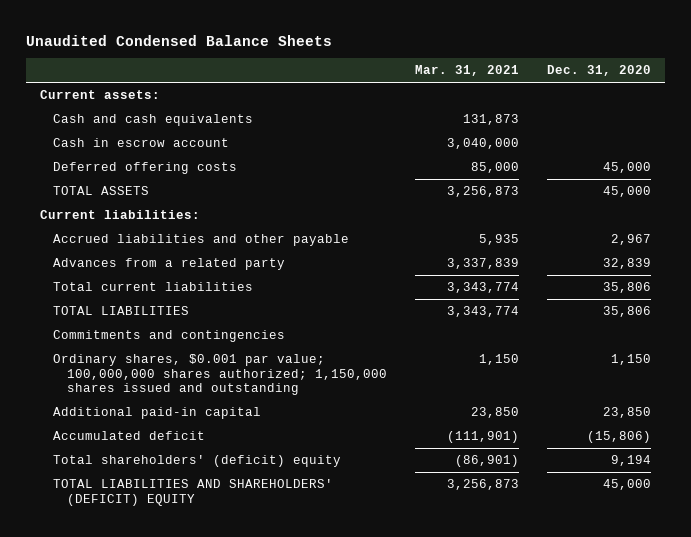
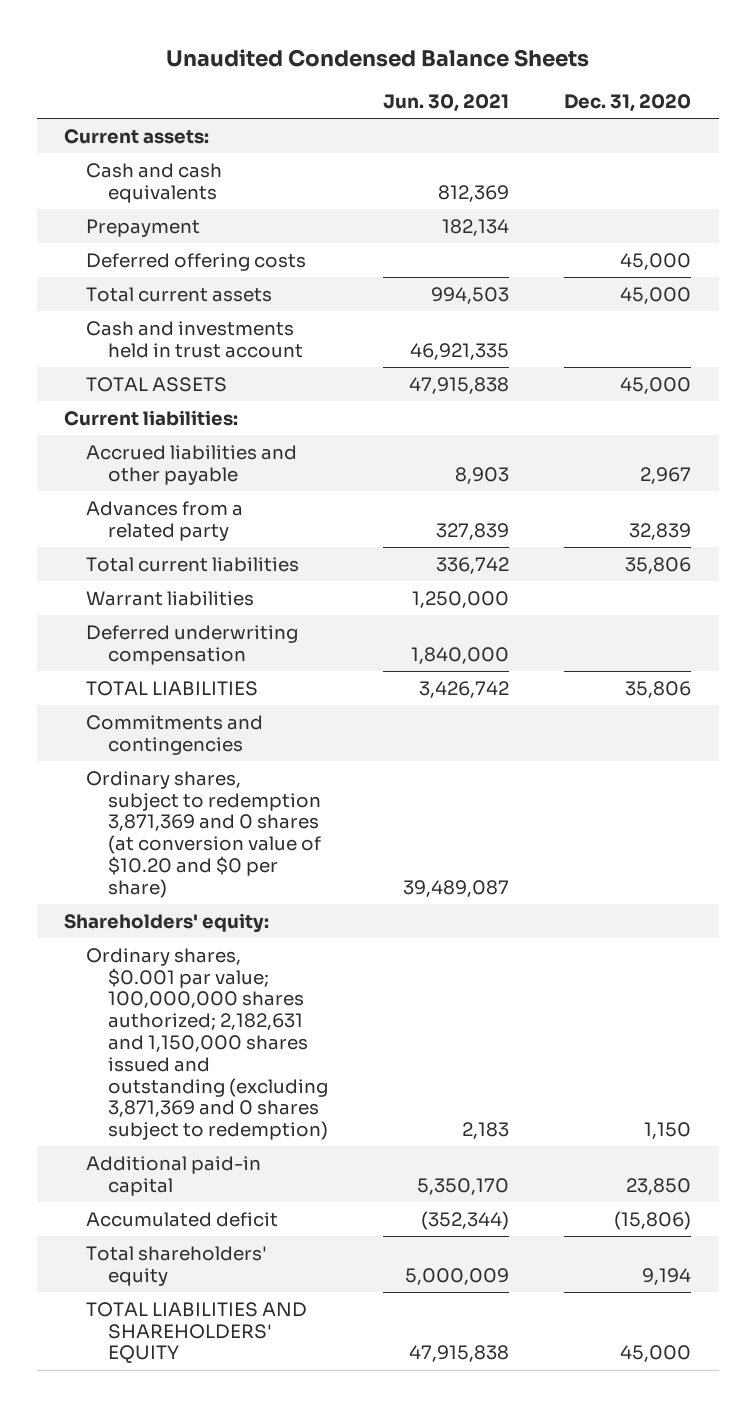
[414,65,519,77] Mar. 31, 2021 -> none
none -> [383,94,510,113] Jun. 30, 2021
[53,138,230,148] Cash in escrow account -> none
none -> [86,218,201,237] Prepayment
none -> [86,286,273,302] Total current assets
none -> [86,320,304,358] Cash and investments held in trust account
none -> [86,590,255,606] Warrant liabilities
none -> [86,624,299,665] Deferred underwriting compensation
none -> [86,770,322,898] Ordinary shares, subject to redemption 3,871,369 and 0 shares (at conversion value of $10.20 and $0 per share)
none -> [64,912,270,933] Shareholders' equity:
[53,354,387,396] Ordinary shares, $0.001 par value; 100,000,000 shares authorized; 1,150,000 shares issued and outstanding -> [86,947,329,1141] Ordinary shares, $0.001 par value; 100,000,000 shares authorized; 2,182,631 and 1,150,000 shares issued and outstanding (excluding 3,871,369 and 0 shares subject to redemption)
[53,455,342,468] Total shareholders' (deficit) equity -> [86,1245,268,1286] Total shareholders' equity
[53,479,334,506] TOTAL LIABILITIES AND SHAREHOLDERS' (DEFICIT) EQUITY -> [86,1301,308,1364] TOTAL LIABILITIES AND SHAREHOLDERS' EQUITY

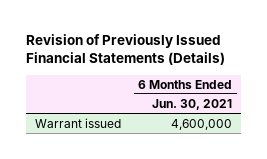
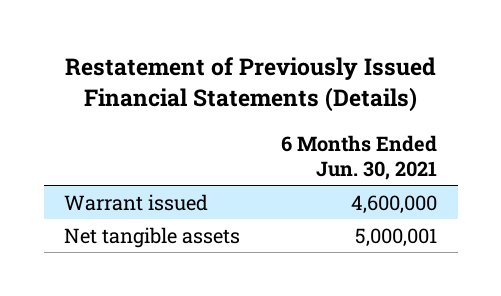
[26,33,226,66] Revision of Previously Issued Financial Statements (Details) -> [64,56,436,113] Restatement of Previously Issued Financial Statements (Details)
none -> [64,226,241,248] Net tangible assets

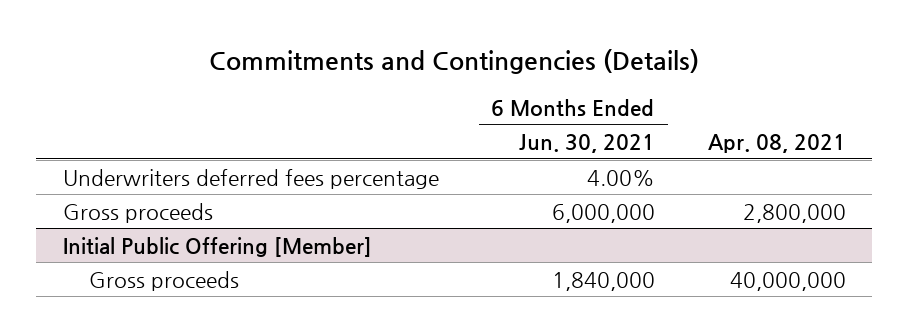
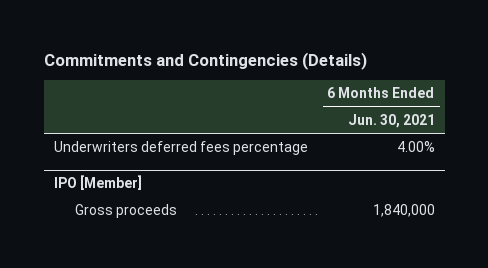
[707,134,846,154] Apr. 08, 2021 -> none
[62,202,213,223] Gross proceeds -> none
[62,236,372,257] Initial Public Offering [Member] -> [53,175,142,191] IPO [Member]

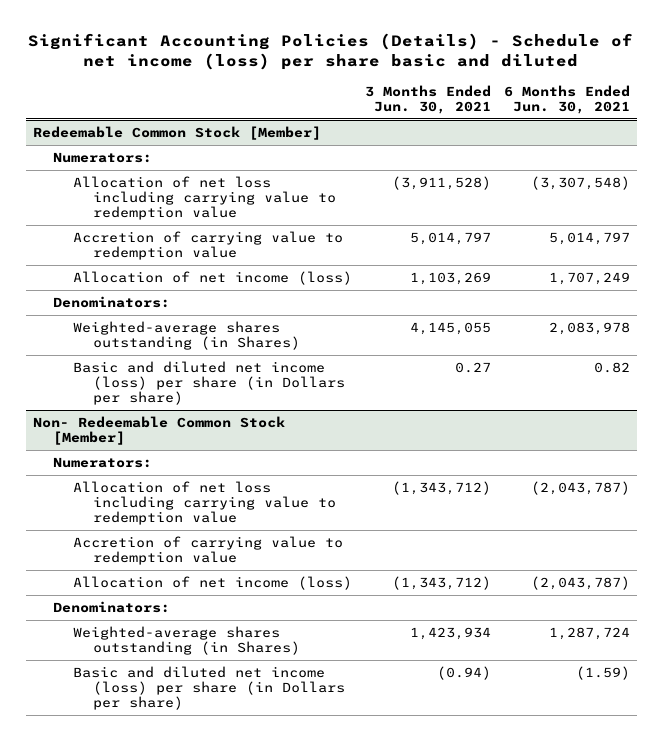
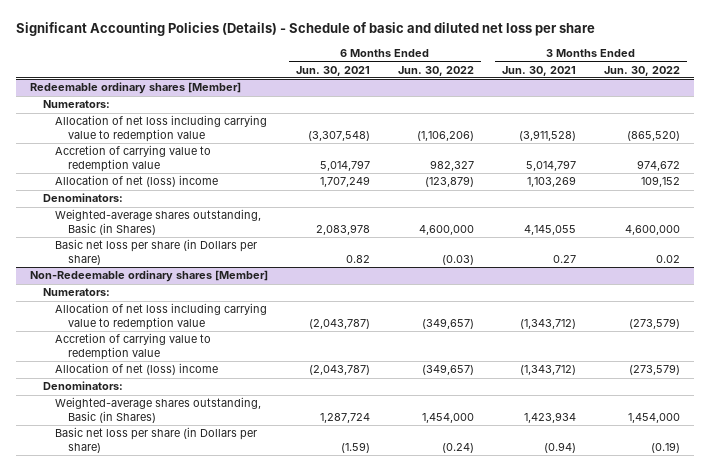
[28,32,634,71] Significant Accounting Policies (Details) - Schedule of net income (loss) per share basic and diluted -> [15,22,595,37] Significant Accounting Policies (Details) - Schedule of basic and diluted net loss per share
none -> [397,65,474,76] Jun. 30, 2022
none -> [603,65,680,76] Jun. 30, 2022
[32,126,321,141] Redeemable Common Stock [Member] -> none
none -> [29,82,241,95] Redeemable ordinary shares [Member]
[72,271,352,286] Allocation of net income (loss) -> [55,175,219,188] Allocation of net (loss) income
[32,416,285,446] Non- Redeemable Common Stock [Member] -> none
[72,321,300,351] Weighted-average shares outstanding (in Shares) -> [55,209,262,235] Weighted-average shares outstanding, Basic (in Shares)
[72,361,345,406] Basic and diluted net income (loss) per share (in Dollars per share) -> [55,239,258,265] Basic net loss per share (in Dollars per share)
none -> [29,270,268,283] Non-Redeemable ordinary shares [Member]
[72,576,352,591] Allocation of net income (loss) -> [55,363,219,376] Allocation of net (loss) income
[72,626,300,656] Weighted-average shares outstanding (in Shares) -> [55,397,262,423] Weighted-average shares outstanding, Basic (in Shares)
[72,666,345,711] Basic and diluted net income (loss) per share (in Dollars per share) -> [55,427,258,453] Basic net loss per share (in Dollars per share)

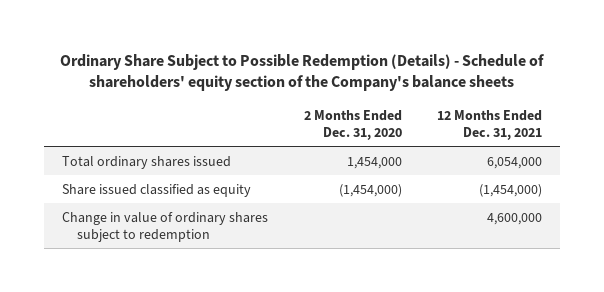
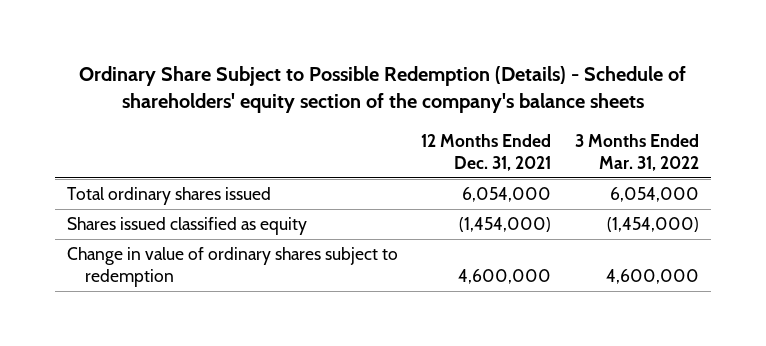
[60,53,545,92] Ordinary Share Subject to Possible Redemption (Details) - Schedule of shareholders' equity section of the Company's balance sheets -> [78,66,686,114] Ordinary Share Subject to Possible Redemption (Details) - Schedule of shareholders' equity section of the company's balance sheets
[303,109,402,140] 2 Months Ended Dec. 31, 2020 -> none
none -> [575,133,700,171] 3 Months Ended Mar. 31, 2022
[61,183,251,197] Share issued classified as equity -> [66,217,307,236] Shares issued classified as equity

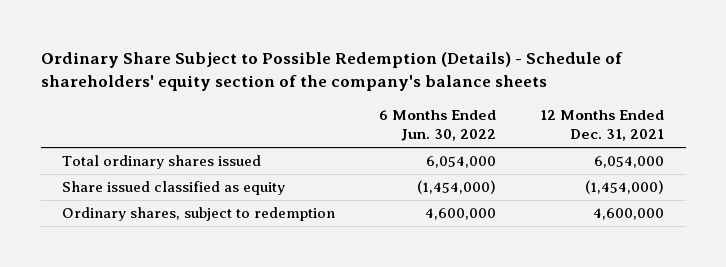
[575,133,700,171] 3 Months Ended Mar. 31, 2022 -> none
none -> [379,109,497,142] 6 Months Ended Jun. 30, 2022
[66,217,307,236] Shares issued classified as equity -> [62,181,286,196] Share issued classified as equity
[66,247,398,287] Change in value of ordinary shares subject to redemption -> [62,207,336,222] Ordinary shares, subject to redemption

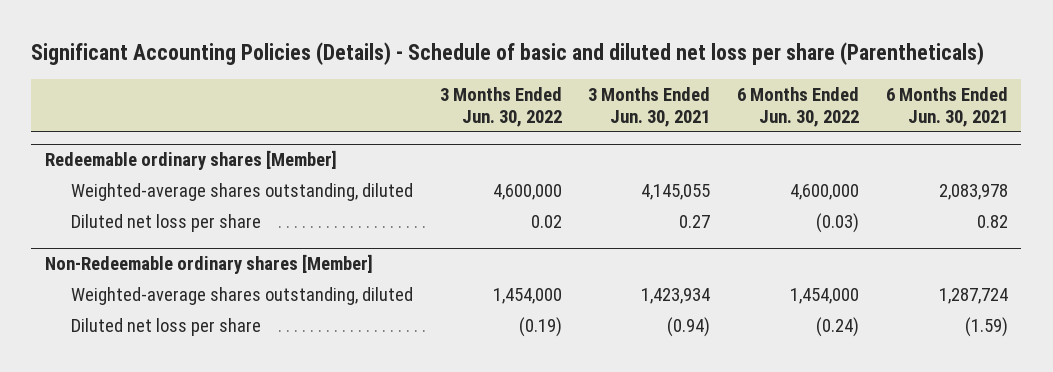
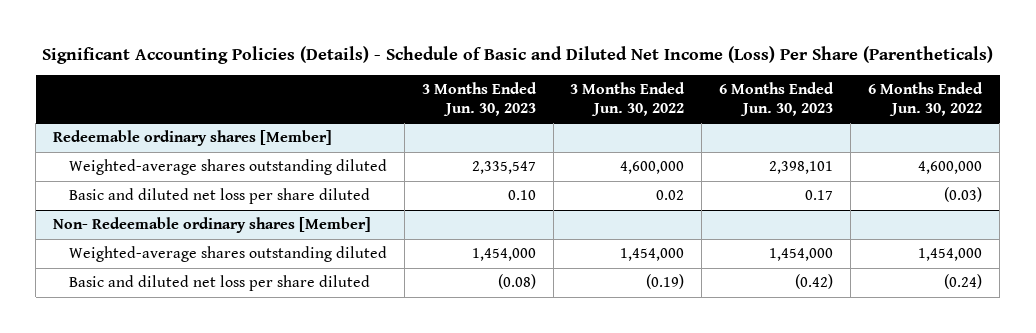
[31,42,985,66] Significant Accounting Policies (Details) - Schedule of basic and diluted net loss per share (Parentheticals) -> [41,45,993,64] Significant Accounting Policies (Details) - Schedule of Basic and Diluted Net Income (Loss) Per Share (Parentheticals)
[588,86,711,127] 3 Months Ended Jun. 30, 2021 -> none
[885,86,1008,127] 6 Months Ended Jun. 30, 2021 -> none
none -> [421,82,537,116] 3 Months Ended Jun. 30, 2023
none -> [719,82,835,116] 6 Months Ended Jun. 30, 2023
[70,182,413,201] Weighted-average shares outstanding, diluted -> [68,159,387,176] Weighted-average shares outstanding diluted
[70,213,261,232] Diluted net loss per share -> [68,188,370,205] Basic and diluted net loss per share diluted
[44,254,373,275] Non-Redeemable ordinary shares [Member] -> [53,217,372,234] Non- Redeemable ordinary shares [Member]
[70,286,413,305] Weighted-average shares outstanding, diluted -> [68,246,387,263] Weighted-average shares outstanding diluted
[70,317,261,336] Diluted net loss per share -> [68,275,370,292] Basic and diluted net loss per share diluted

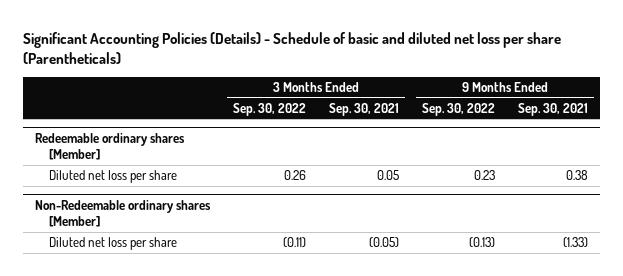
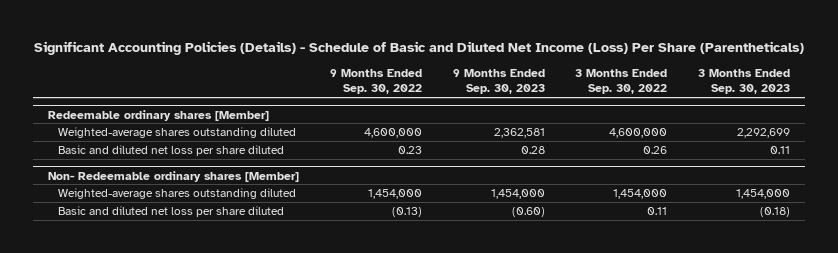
[23,31,562,64] Significant Accounting Policies (Details) - Schedule of basic and diluted net loss per share (Parentheticals) -> [34,41,805,56] Significant Accounting Policies (Details) - Schedule of Basic and Diluted Net Income (Loss) Per Share (Parentheticals)
[328,102,399,116] Sep. 30, 2021 -> none
[518,102,589,116] Sep. 30, 2021 -> none
none -> [452,69,545,95] 9 Months Ended Sep. 30, 2023
none -> [697,69,790,95] 3 Months Ended Sep. 30, 2023
none -> [57,127,296,139] Weighted-average shares outstanding diluted
[48,170,177,184] Diluted net loss per share -> [57,145,284,157] Basic and diluted net loss per share diluted
[34,199,211,228] Non-Redeemable ordinary shares [Member] -> [48,170,300,182] Non- Redeemable ordinary shares [Member]
none -> [57,188,296,200] Weighted-average shares outstanding diluted
[48,237,177,251] Diluted net loss per share -> [57,206,284,218] Basic and diluted net loss per share diluted
[282,237,306,248] (0.11) -> [647,207,668,216] 0.11

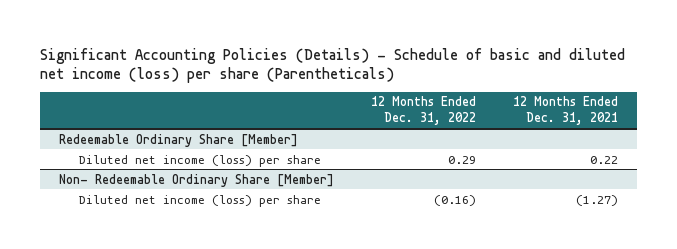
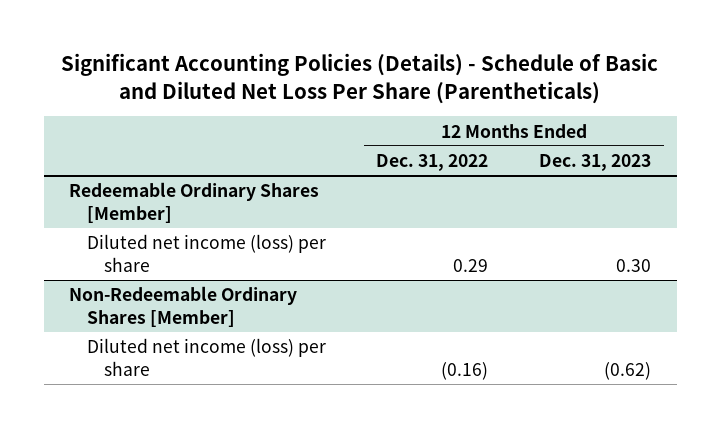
[40,47,626,84] Significant Accounting Policies (Details) - Schedule of basic and diluted net income (loss) per share (Parentheticals) -> [61,53,659,104] Significant Accounting Policies (Details) - Schedule of Basic and Diluted Net Loss Per Share (Parentheticals)
[513,96,619,126] 12 Months Ended Dec. 31, 2021 -> none
none -> [539,154,652,172] Dec. 31, 2023
[58,133,298,147] Redeemable Ordinary Share [Member] -> [69,182,320,224] Redeemable Ordinary Shares [Member]
[58,173,334,187] Non- Redeemable Ordinary Share [Member] -> [69,286,298,328] Non-Redeemable Ordinary Shares [Member]

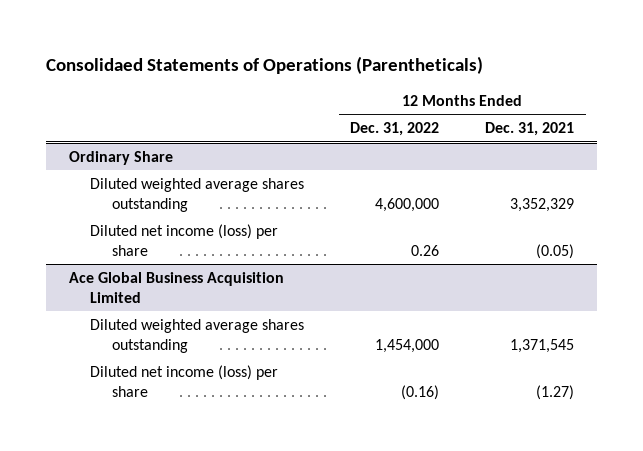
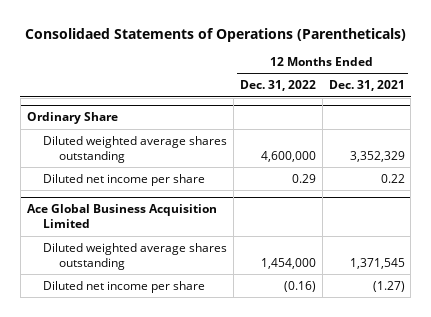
[90,223,279,256] Diluted net income (loss) per share -> [42,173,205,186] Diluted net income per share
[411,244,440,256] 0.26 -> [291,173,316,183] 0.29
[536,243,575,259] (0.05) -> [380,173,405,183] 0.22
[90,364,279,397] Diluted net income (loss) per share -> [42,280,205,293] Diluted net income per share

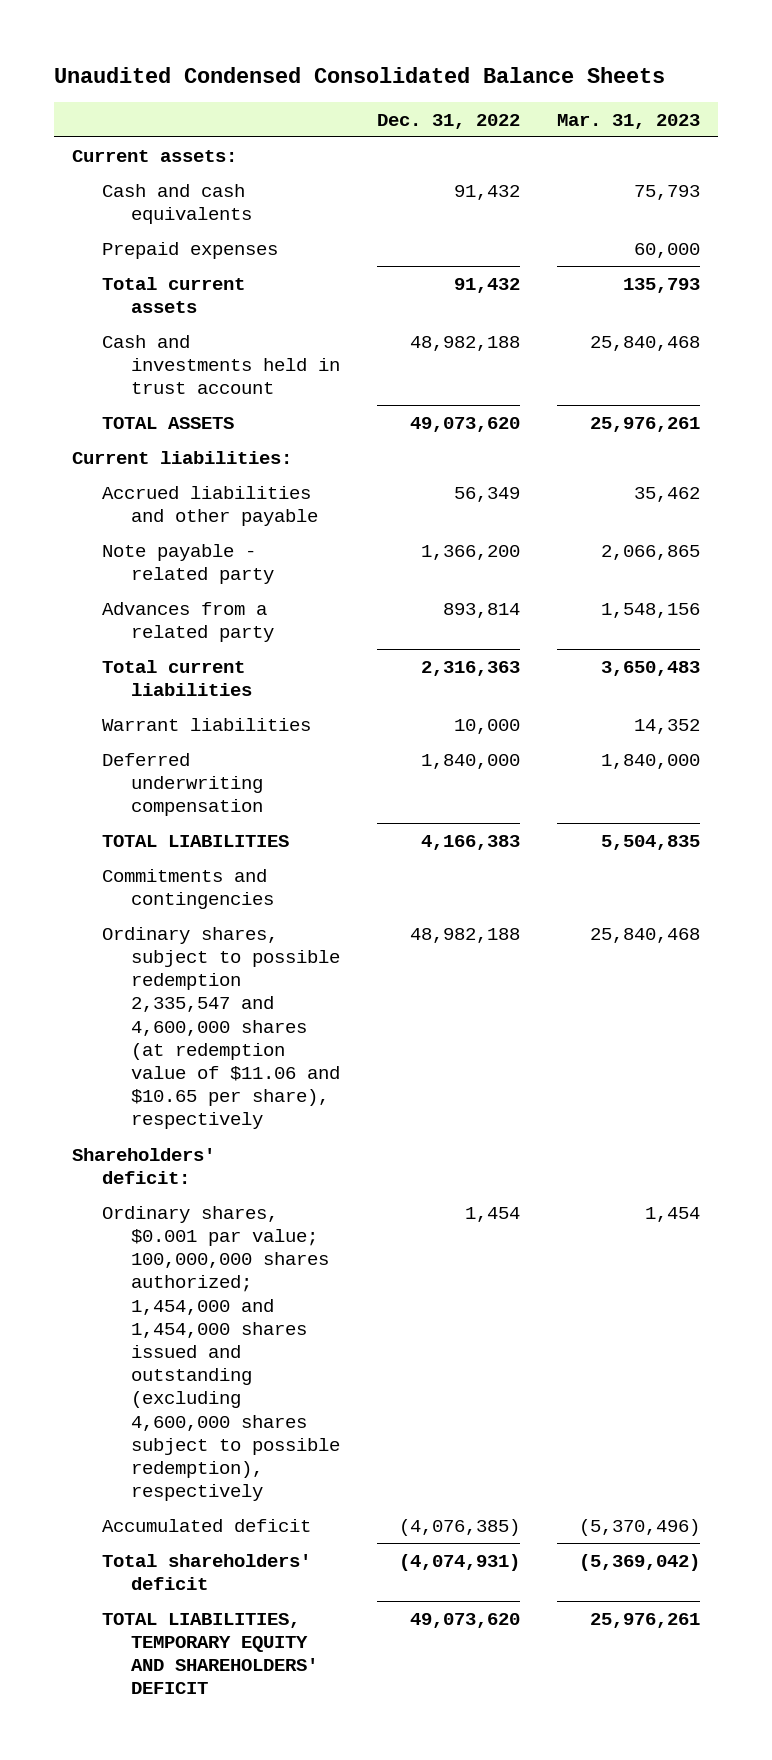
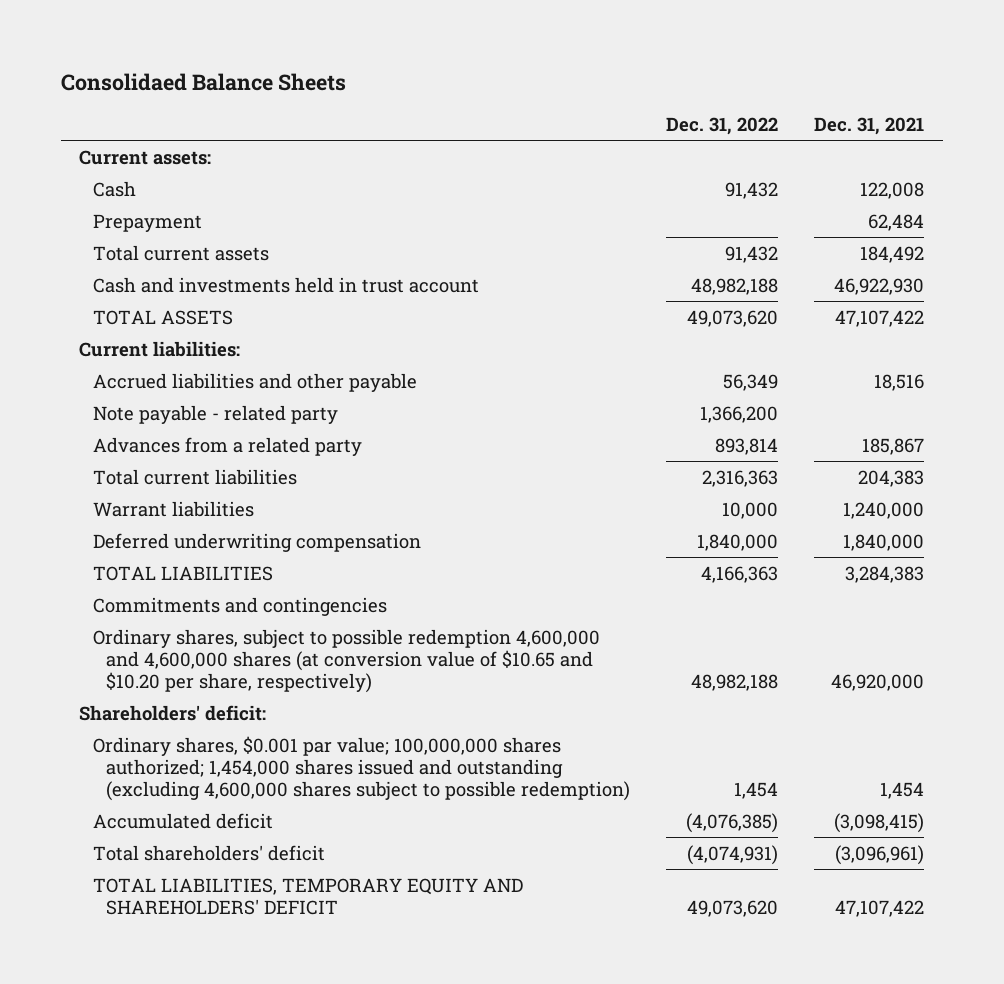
[53,67,665,84] Unaudited Condensed Consolidated Balance Sheets -> [61,72,347,91] Consolidaed Balance Sheets
[556,113,700,129] Mar. 31, 2023 -> none
none -> [814,117,925,136] Dec. 31, 2021
[101,183,253,224] Cash and cash equivalents -> [92,180,136,197] Cash
[101,241,278,259] Prepaid expenses -> [92,213,202,232] Prepayment
[420,834,520,850] 4,166,383 -> [701,565,779,583] 4,166,363
[101,926,341,1130] Ordinary shares, subject to possible redemption 2,335,547 and 4,600,000 shares (at redemption value of $11.06 and $10.65 per share), respectively -> [92,628,600,694] Ordinary shares, subject to possible redemption 4,600,000 and 4,600,000 shares (at conversion value of $10.65 and $10.20 per share, respectively)
[101,1205,341,1502] Ordinary shares, $0.001 par value; 100,000,000 shares authorized; 1,454,000 and 1,454,000 shares issued and outstanding (excluding 4,600,000 shares subject to possible redemption), respectively -> [92,735,630,802] Ordinary shares, $0.001 par value; 100,000,000 shares authorized; 1,454,000 shares issued and outstanding (excluding 4,600,000 shares subject to possible redemption)

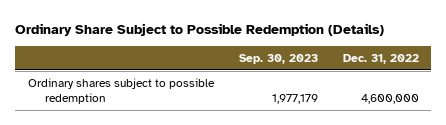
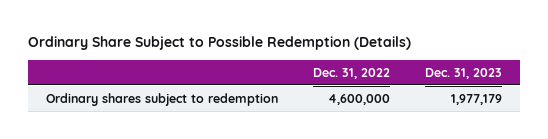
[238,53,318,64] Sep. 30, 2023 -> none
none -> [425,67,503,79] Dec. 31, 2023
[27,78,215,105] Ordinary shares subject to possible redemption -> [45,92,278,106] Ordinary shares subject to redemption

